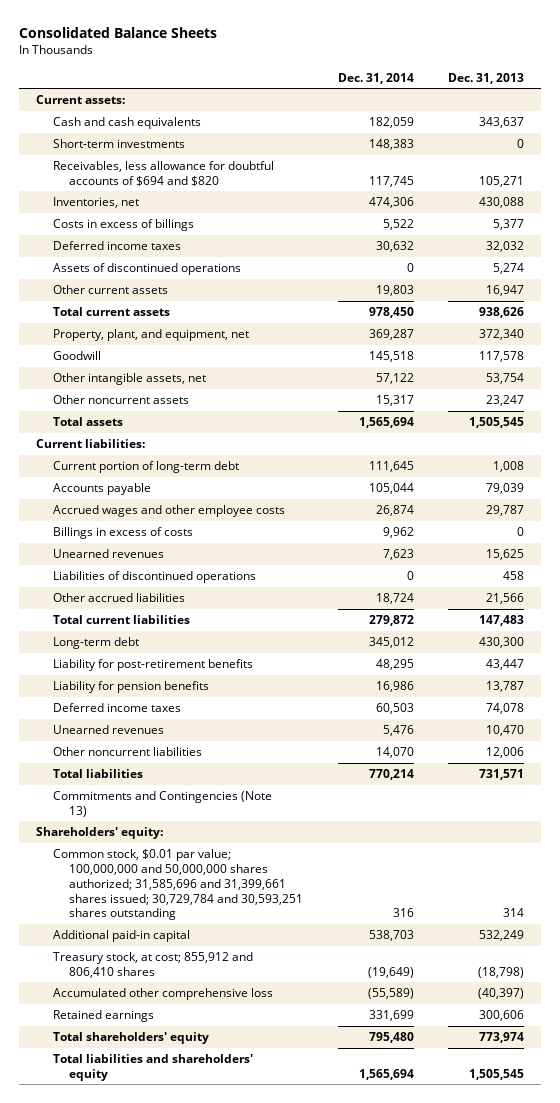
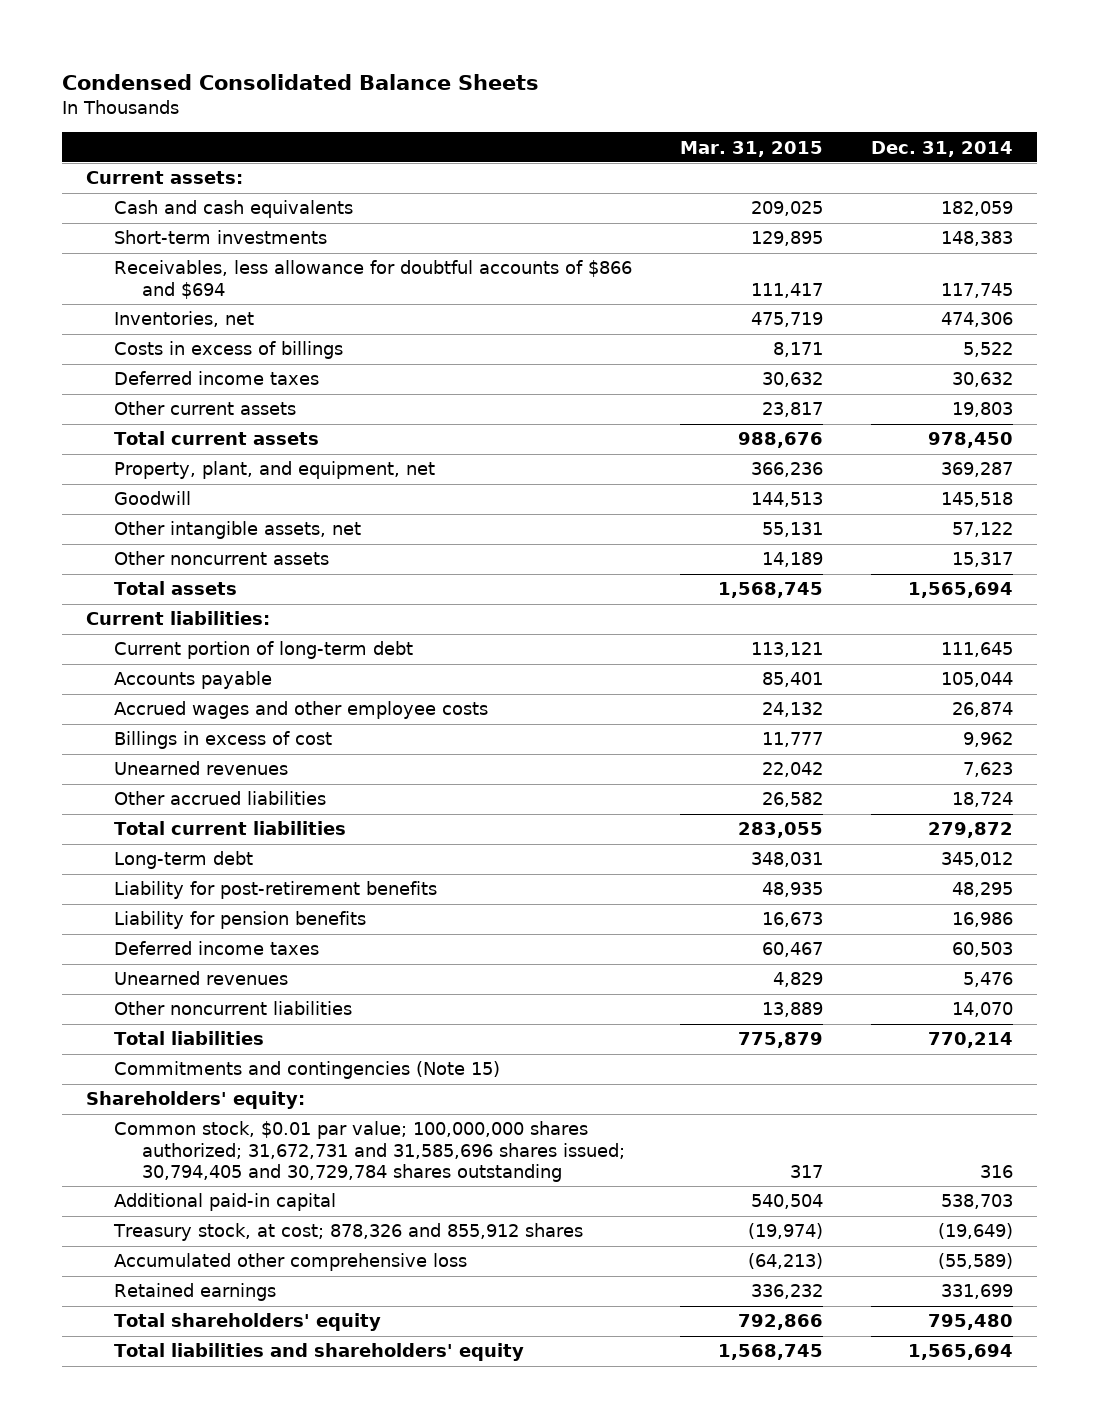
[18,26,217,38] Consolidated Balance Sheets -> [61,73,539,90] Condensed Consolidated Balance Sheets
[448,72,525,84] Dec. 31, 2013 -> none
none -> [680,140,824,157] Mar. 31, 2015
[52,161,274,186] Receivables, less allowance for doubtful accounts of $694 and $820 -> [113,260,632,299] Receivables, less allowance for doubtful accounts of $866 and $694
[52,263,241,276] Assets of discontinued operations -> none
[52,527,193,540] Billings in excess of costs -> [113,731,332,750] Billings in excess of cost
[52,571,256,584] Liabilities of discontinued operations -> none
[52,791,272,817] Commitments and Contingencies (Note 13) -> [113,1061,500,1080] Commitments and contingencies (Note 15)
[52,849,304,921] Common stock, $0.01 par value; 100,000,000 and 50,000,000 shares authorized; 31,585,696 and 31,399,661 shares issued; 30,729,784 and 30,593,251 shares outstanding -> [113,1121,626,1182] Common stock, $0.01 par value; 100,000,000 shares authorized; 31,672,731 and 31,585,696 shares issued; 30,794,405 and 30,729,784 shares outstanding
[52,952,253,978] Treasury stock, at cost; 855,912 and 806,410 shares -> [112,1223,583,1242] Treasury stock, at cost; 878,326 and 855,912 shares

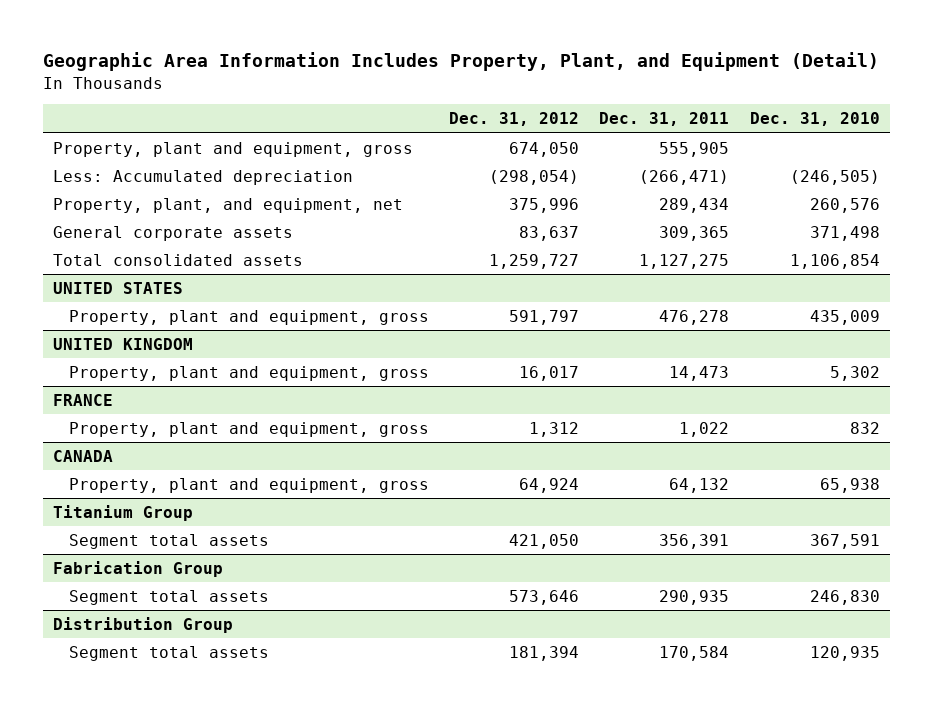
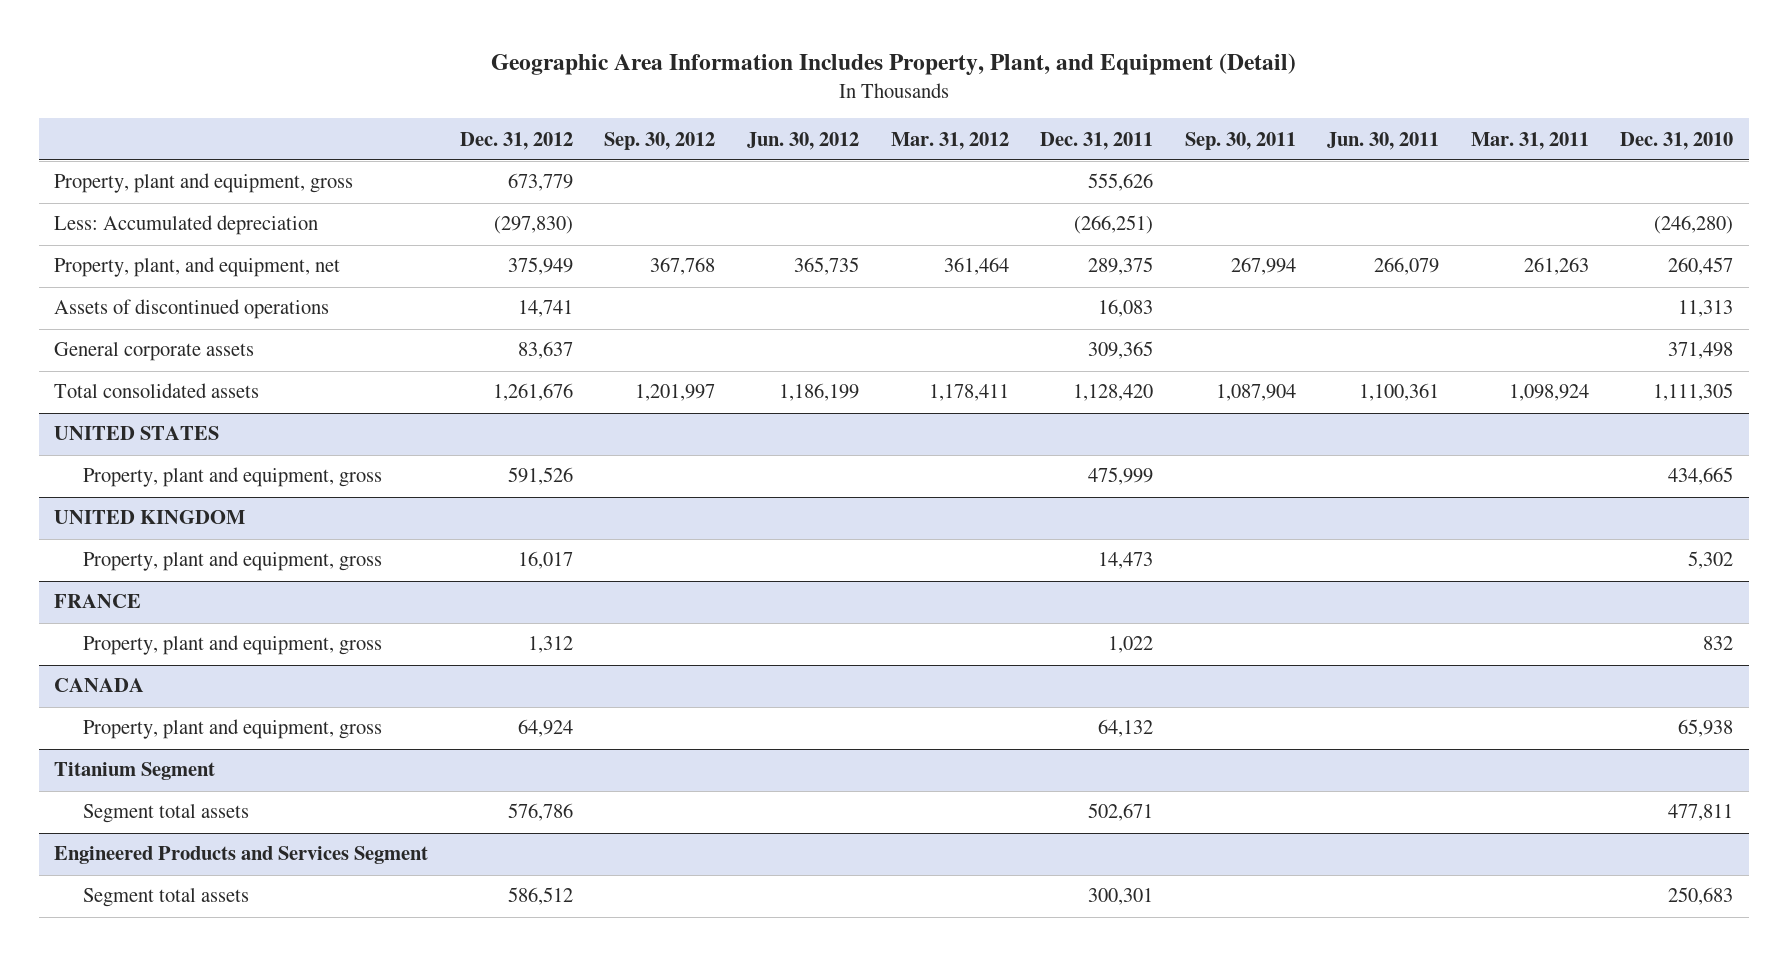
none -> [604,131,716,150] Sep. 30, 2012
none -> [746,131,859,150] Jun. 30, 2012
none -> [890,131,1009,150] Mar. 31, 2012
none -> [1184,131,1296,150] Sep. 30, 2011
none -> [1327,131,1440,150] Jun. 30, 2011
none -> [1470,131,1589,150] Mar. 31, 2011
[509,141,580,157] 674,050 -> [507,173,573,192] 673,779
[659,141,730,157] 555,905 -> [1088,173,1154,192] 555,626
[489,169,580,185] (298,054) -> [493,216,573,235] (297,830)
[639,169,730,185] (266,471) -> [1074,215,1154,235] (266,251)
[789,169,880,185] (246,505) -> [1654,215,1734,235] (246,280)
[509,197,580,213] 375,996 -> [507,257,573,276] 375,949
[659,197,730,213] 289,434 -> [1088,257,1154,276] 289,375
[809,197,880,213] 260,576 -> [1668,257,1734,276] 260,457
none -> [54,299,330,320] Assets of discontinued operations
[489,253,580,269] 1,259,727 -> [492,383,573,402] 1,261,676
[639,253,730,269] 1,127,275 -> [1073,384,1154,402] 1,128,420
[789,253,880,269] 1,106,854 -> [1653,383,1734,402] 1,111,305
[509,309,580,325] 591,797 -> [507,467,573,486] 591,526
[659,309,730,325] 476,278 -> [1088,467,1154,486] 475,999
[809,309,880,325] 435,009 -> [1668,467,1734,486] 434,665
[52,504,193,521] Titanium Group -> none
[52,560,223,577] Fabrication Group -> none
[52,616,233,633] Distribution Group -> none
[68,645,269,661] Segment total assets -> none
none -> [54,762,216,781] Titanium Segment
[509,533,580,549] 421,050 -> [507,803,573,822] 576,786
[659,533,730,549] 356,391 -> [1088,803,1154,822] 502,671
[809,533,880,549] 367,591 -> [1668,804,1734,822] 477,811
none -> [54,846,429,865] Engineered Products and Services Segment
[509,589,580,605] 573,646 -> [507,887,573,906] 586,512
[659,589,730,605] 290,935 -> [1088,888,1154,906] 300,301
[809,589,880,605] 246,830 -> [1668,887,1734,906] 250,683

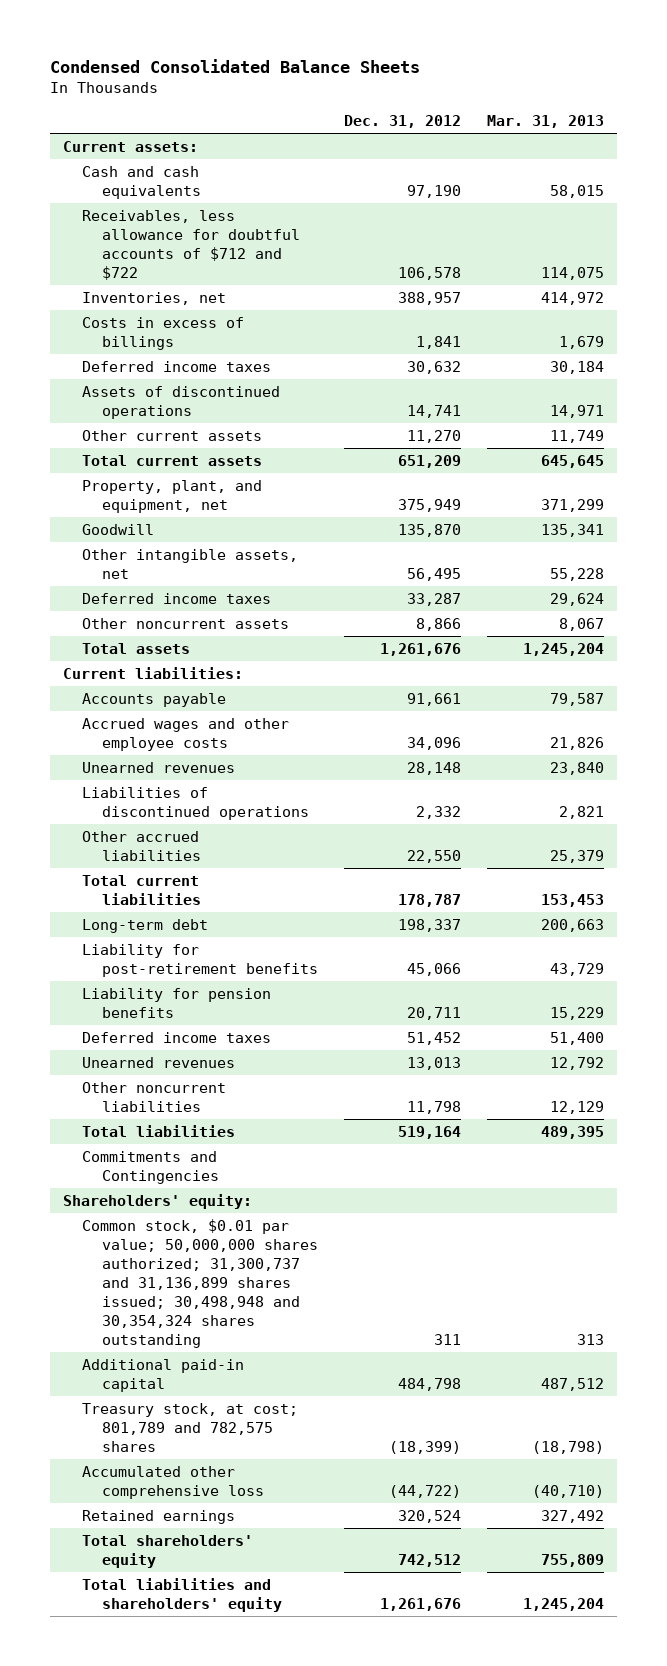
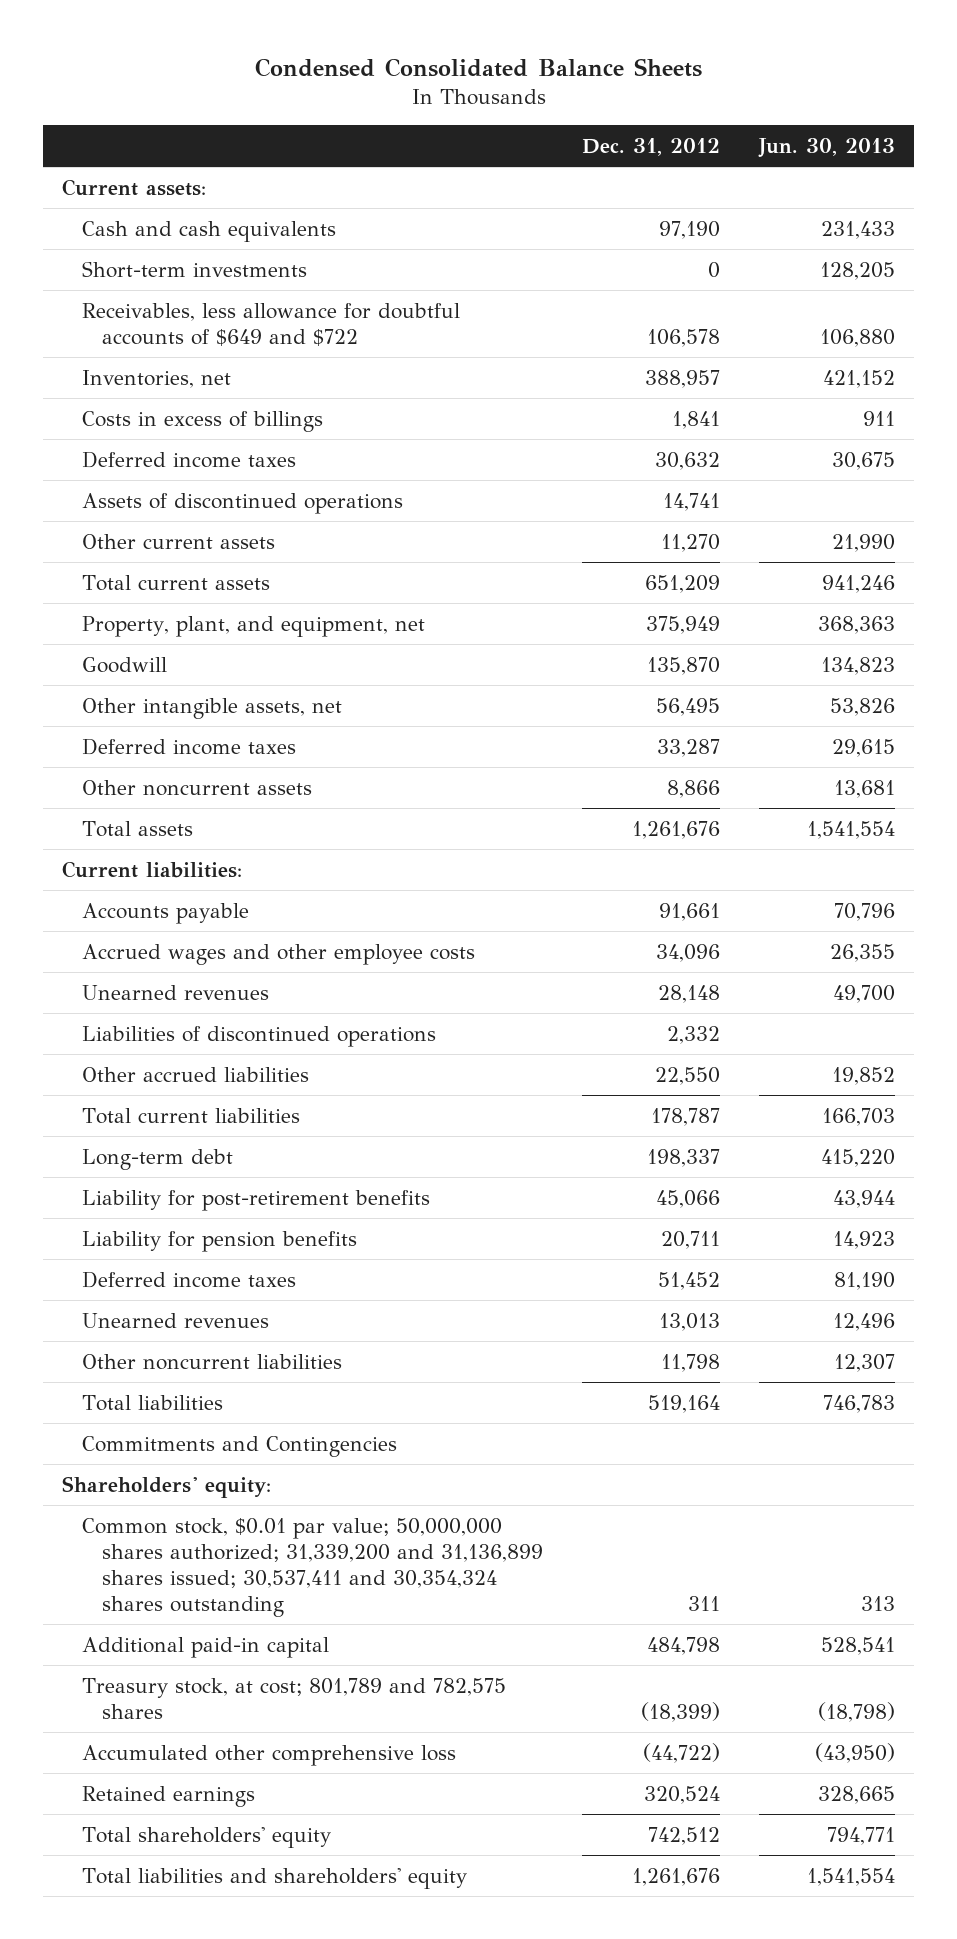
[487,115,605,129] Mar. 31, 2013 -> none
none -> [757,138,895,159] Jun. 30, 2013
none -> [82,260,308,278] Short-term investments
[82,210,300,281] Receivables, less allowance for doubtful accounts of $712 and $722 -> [82,302,461,346] Receivables, less allowance for doubtful accounts of $649 and $722
[82,1219,318,1349] Common stock, $0.01 par value; 50,000,000 shares authorized; 31,300,737 and 31,136,899 shares issued; 30,498,948 and 30,354,324 shares outstanding -> [82,1517,544,1618] Common stock, $0.01 par value; 50,000,000 shares authorized; 31,339,200 and 31,136,899 shares issued; 30,537,411 and 30,354,324 shares outstanding

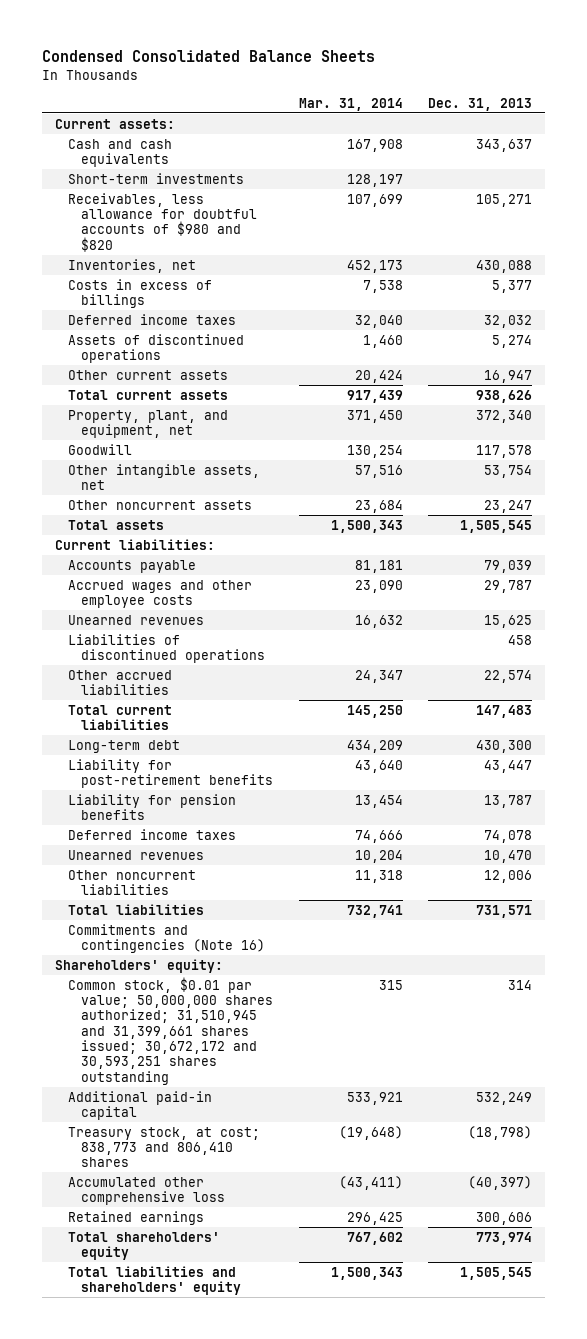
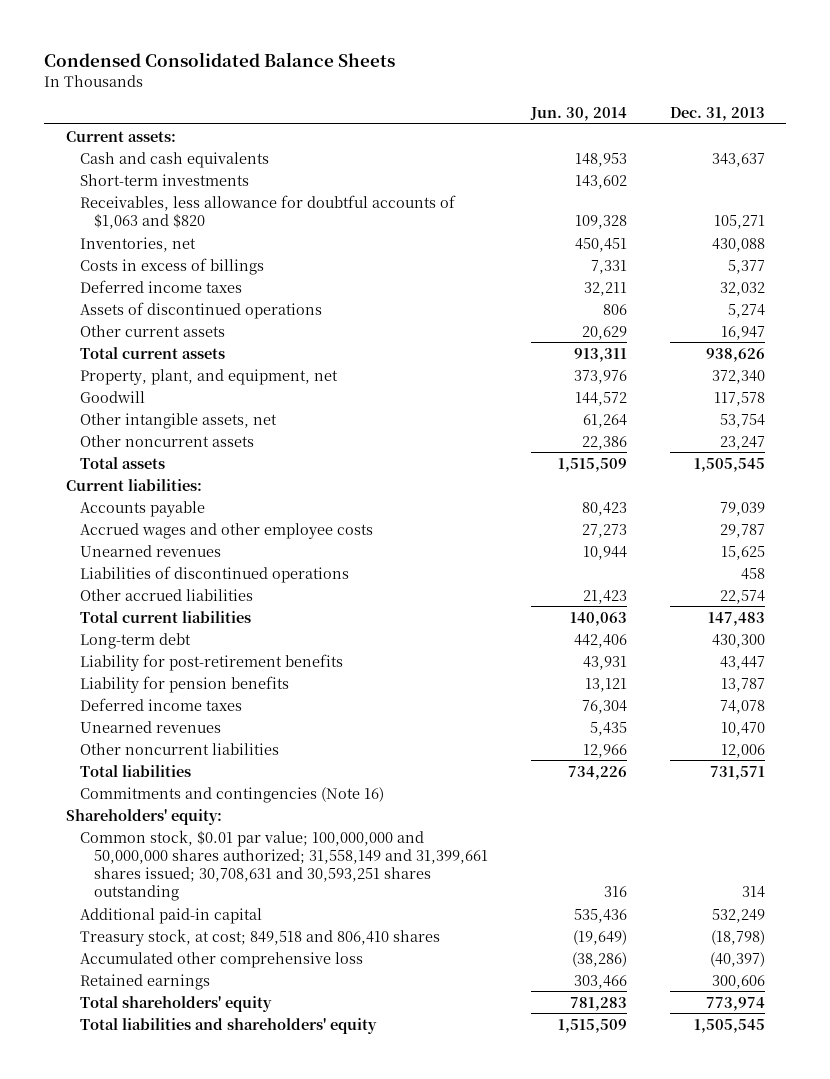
[298,97,403,111] Mar. 31, 2014 -> none
none -> [529,107,627,122] Jun. 30, 2014
[67,192,257,252] Receivables, less allowance for doubtful accounts of $980 and $820 -> [79,194,456,229] Receivables, less allowance for doubtful accounts of $1,063 and $820
[67,976,273,1085] Common stock, $0.01 par value; 50,000,000 shares authorized; 31,510,945 and 31,399,661 shares issued; 30,672,172 and 30,593,251 shares outstanding -> [79,829,488,902] Common stock, $0.01 par value; 100,000,000 and 50,000,000 shares authorized; 31,558,149 and 31,399,661 shares issued; 30,708,631 and 30,593,251 shares outstanding
[67,1126,260,1168] Treasury stock, at cost; 838,773 and 806,410 shares -> [79,928,440,946] Treasury stock, at cost; 849,518 and 806,410 shares

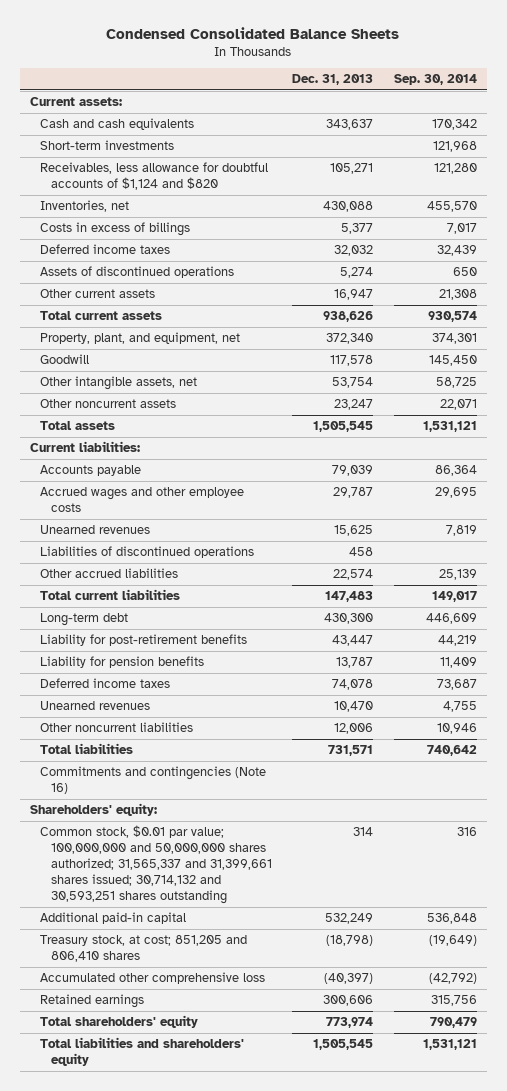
[529,107,627,122] Jun. 30, 2014 -> none
none -> [393,74,477,86] Sep. 30, 2014
[79,194,456,229] Receivables, less allowance for doubtful accounts of $1,063 and $820 -> [40,162,269,191] Receivables, less allowance for doubtful accounts of $1,124 and $820
[79,829,488,902] Common stock, $0.01 par value; 100,000,000 and 50,000,000 shares authorized; 31,558,149 and 31,399,661 shares issued; 30,708,631 and 30,593,251 shares outstanding -> [40,825,273,905] Common stock, $0.01 par value; 100,000,000 and 50,000,000 shares authorized; 31,565,337 and 31,399,661 shares issued; 30,714,132 and 30,593,251 shares outstanding
[79,928,440,946] Treasury stock, at cost; 849,518 and 806,410 shares -> [40,935,248,963] Treasury stock, at cost; 851,205 and 806,410 shares

